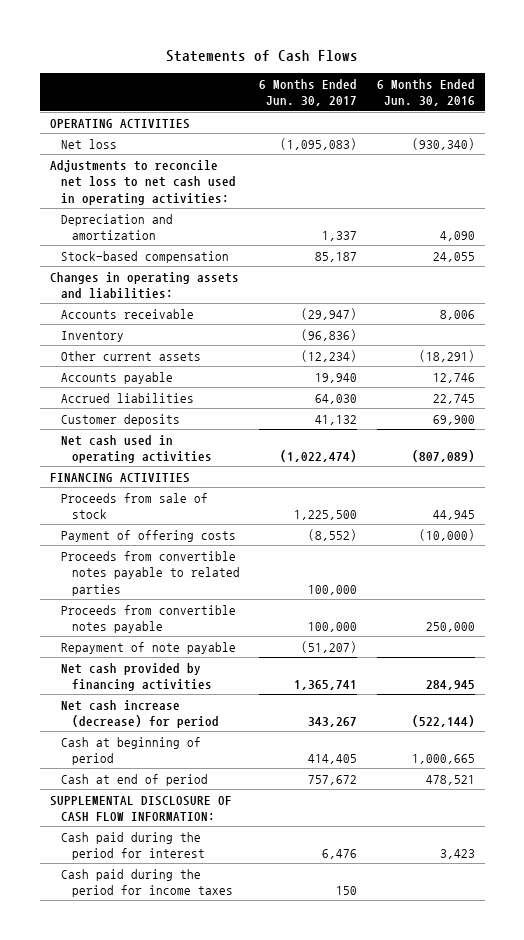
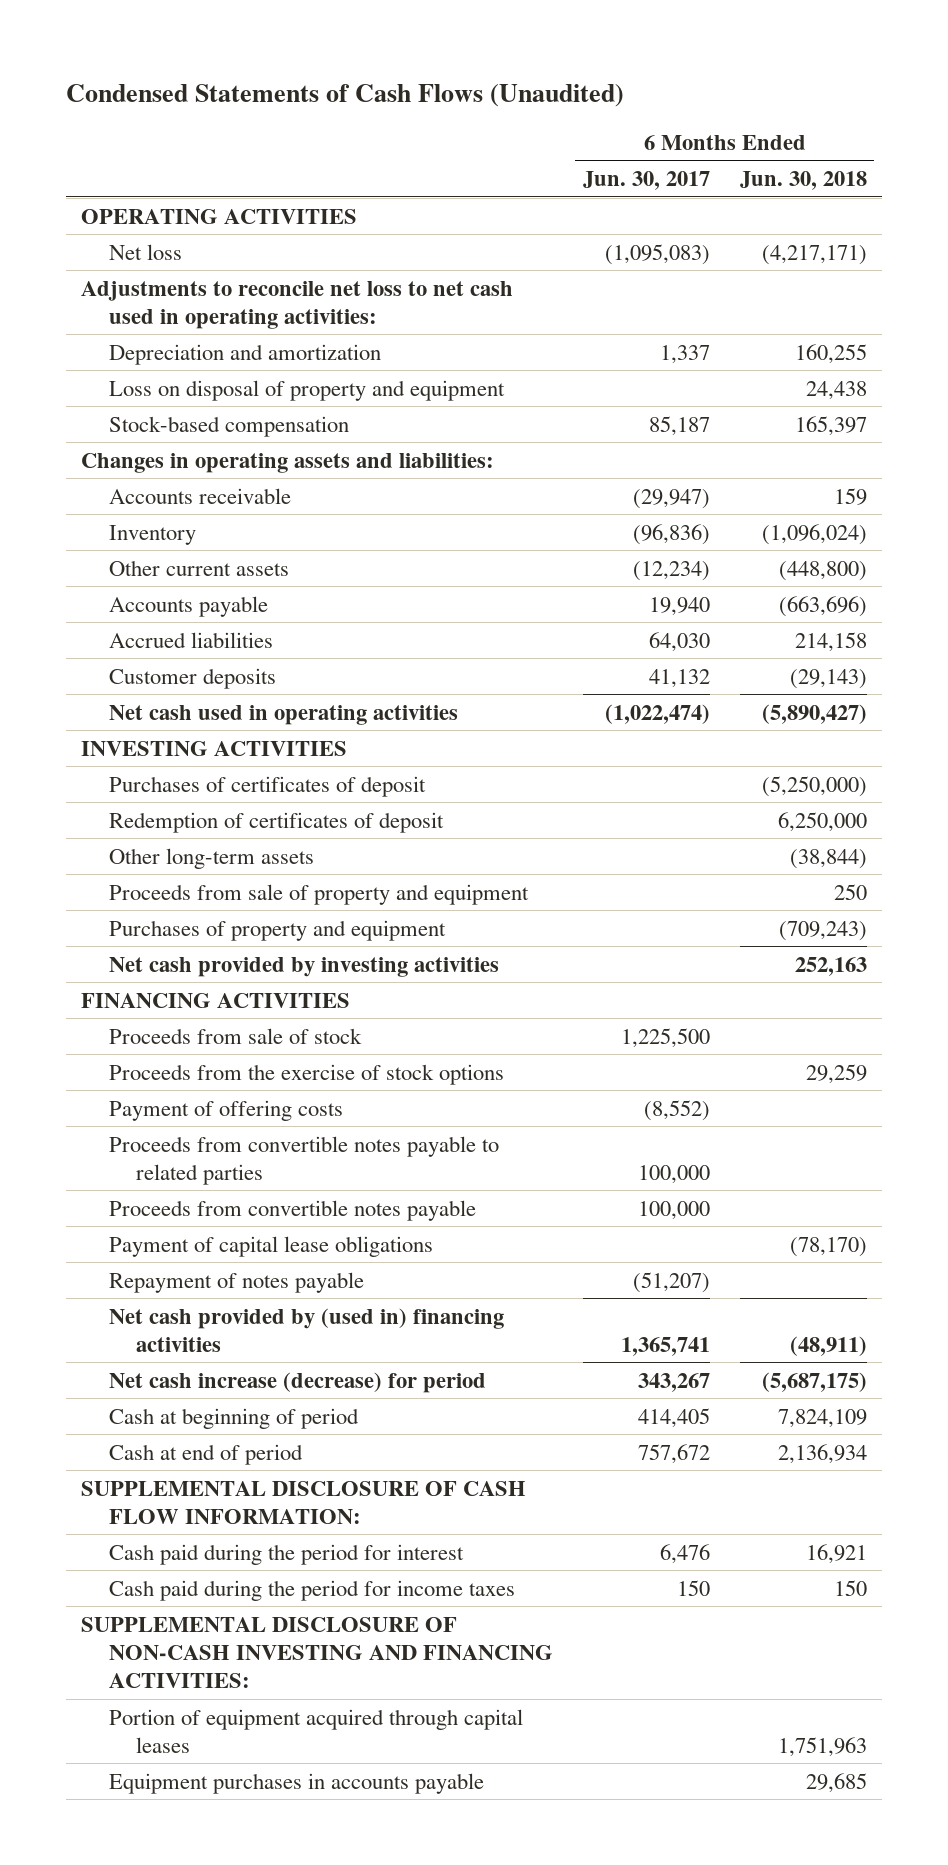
[166,50,359,63] Statements of Cash Flows -> [66,83,625,107] Condensed Statements of Cash Flows (Unaudited)
[376,78,475,107] 6 Months Ended Jun. 30, 2016 -> none
none -> [739,171,867,191] Jun. 30, 2018
none -> [108,379,505,401] Loss on disposal of property and equipment
none -> [81,740,348,756] INVESTING ACTIVITIES
none -> [108,775,426,797] Purchases of certificates of deposit
none -> [108,811,444,833] Redemption of certificates of deposit
none -> [108,847,314,869] Other long-term assets
none -> [108,883,529,905] Proceeds from sale of property and equipment
none -> [108,919,446,941] Purchases of property and equipment
none -> [108,956,499,977] Net cash provided by investing activities
none -> [108,1063,504,1085] Proceeds from the exercise of stock options
none -> [108,1235,433,1257] Payment of capital lease obligations
[60,641,236,654] Repayment of note payable -> [108,1271,364,1293] Repayment of notes payable
[60,662,213,692] Net cash provided by financing activities -> [108,1307,504,1352] Net cash provided by (used in) financing activities
none -> [81,1616,553,1688] SUPPLEMENTAL DISCLOSURE OF NON-CASH INVESTING AND FINANCING ACTIVITIES:
none -> [108,1708,523,1753] Portion of equipment acquired through capital leases
none -> [108,1772,484,1794] Equipment purchases in accounts payable

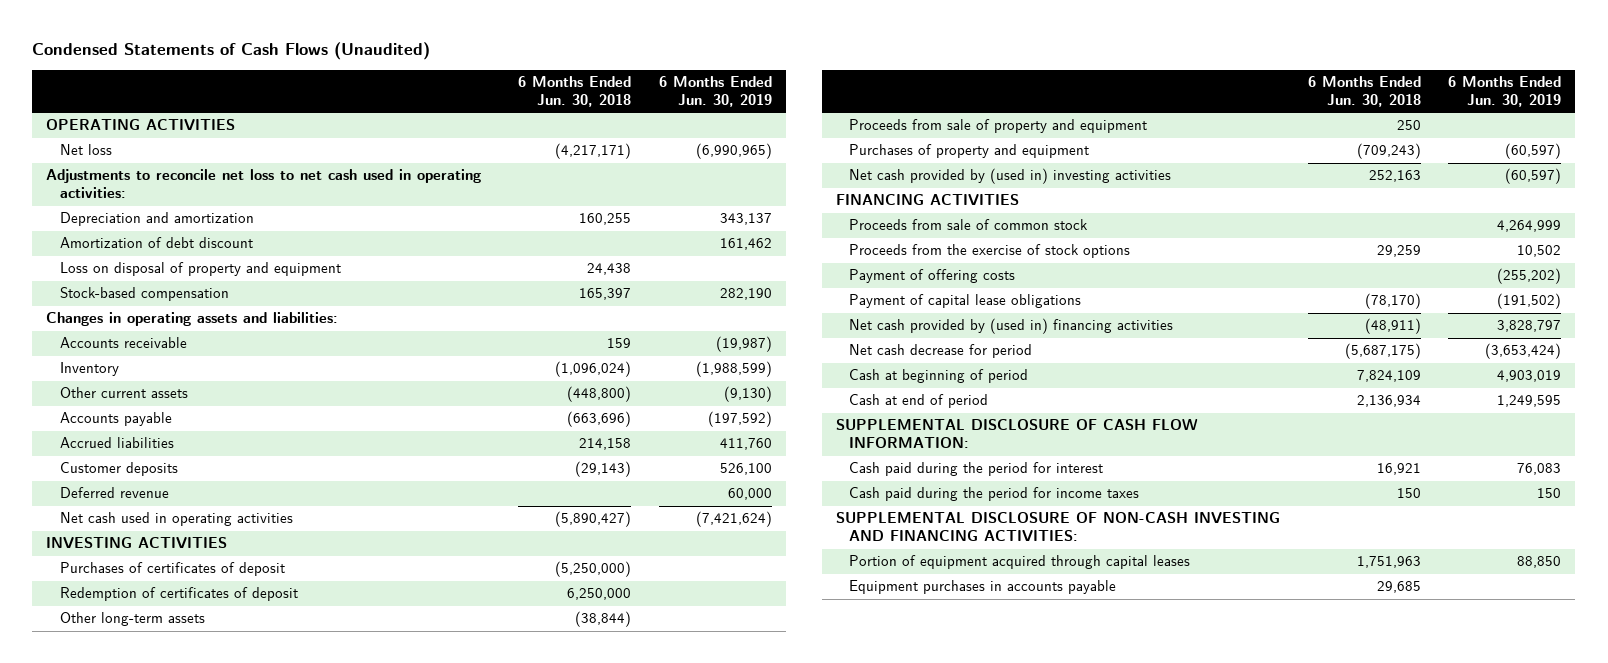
[582,171,710,191] Jun. 30, 2017 -> none
none -> [658,76,772,108] 6 Months Ended Jun. 30, 2019
none -> [59,237,253,249] Amortization of debt discount
none -> [59,487,169,499] Deferred revenue
[108,956,499,977] Net cash provided by investing activities -> [849,168,1172,185] Net cash provided by (used in) investing activities
[108,1027,362,1044] Proceeds from sale of stock -> [849,219,1089,231] Proceeds from sale of common stock
[108,1135,499,1185] Proceeds from convertible notes payable to related parties -> none
[108,1199,476,1221] Proceeds from convertible notes payable -> none
[108,1271,364,1293] Repayment of notes payable -> none
[108,1371,486,1393] Net cash increase (decrease) for period -> [849,344,1033,359] Net cash decrease for period

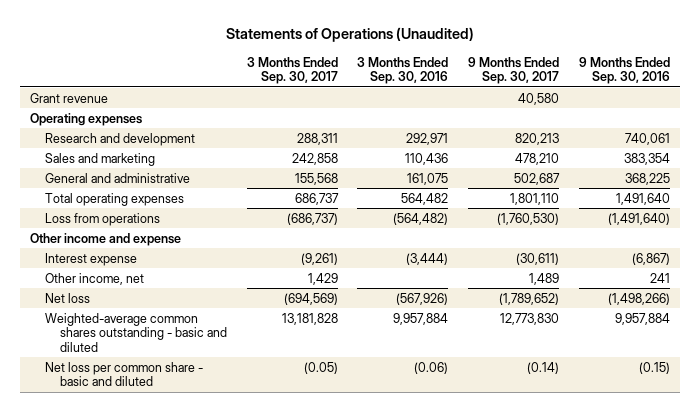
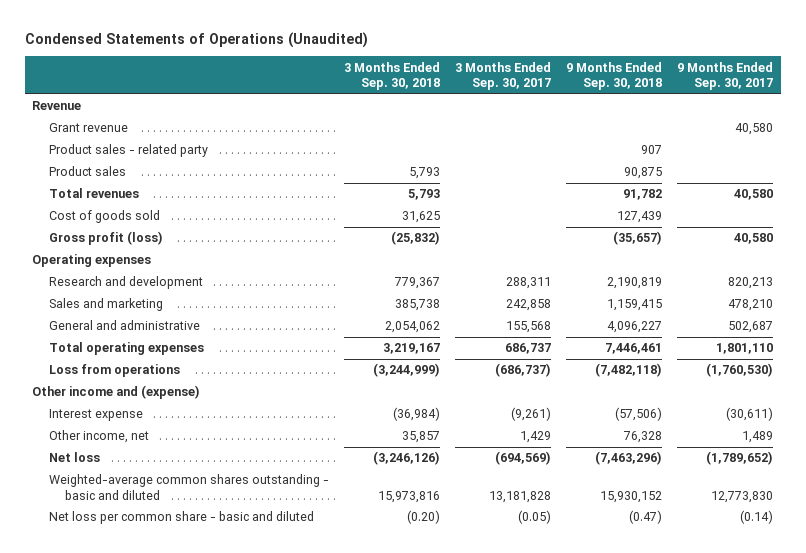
[225,27,474,43] Statements of Operations (Unaudited) -> [24,31,368,48] Condensed Statements of Operations (Unaudited)
[357,56,449,85] 3 Months Ended Sep. 30, 2016 -> none
[579,56,671,85] 9 Months Ended Sep. 30, 2016 -> none
none -> [343,61,440,90] 3 Months Ended Sep. 30, 2018
none -> [566,61,663,90] 9 Months Ended Sep. 30, 2018
none -> [32,101,82,111] Revenue
none -> [48,144,208,158] Product sales - related party
none -> [48,166,126,177] Product sales
none -> [48,188,139,199] Total revenues
none -> [48,210,160,224] Cost of goods sold
none -> [48,231,163,246] Gross profit (loss)
[29,232,181,246] Other income and expense -> [32,385,201,400] Other income and (expense)

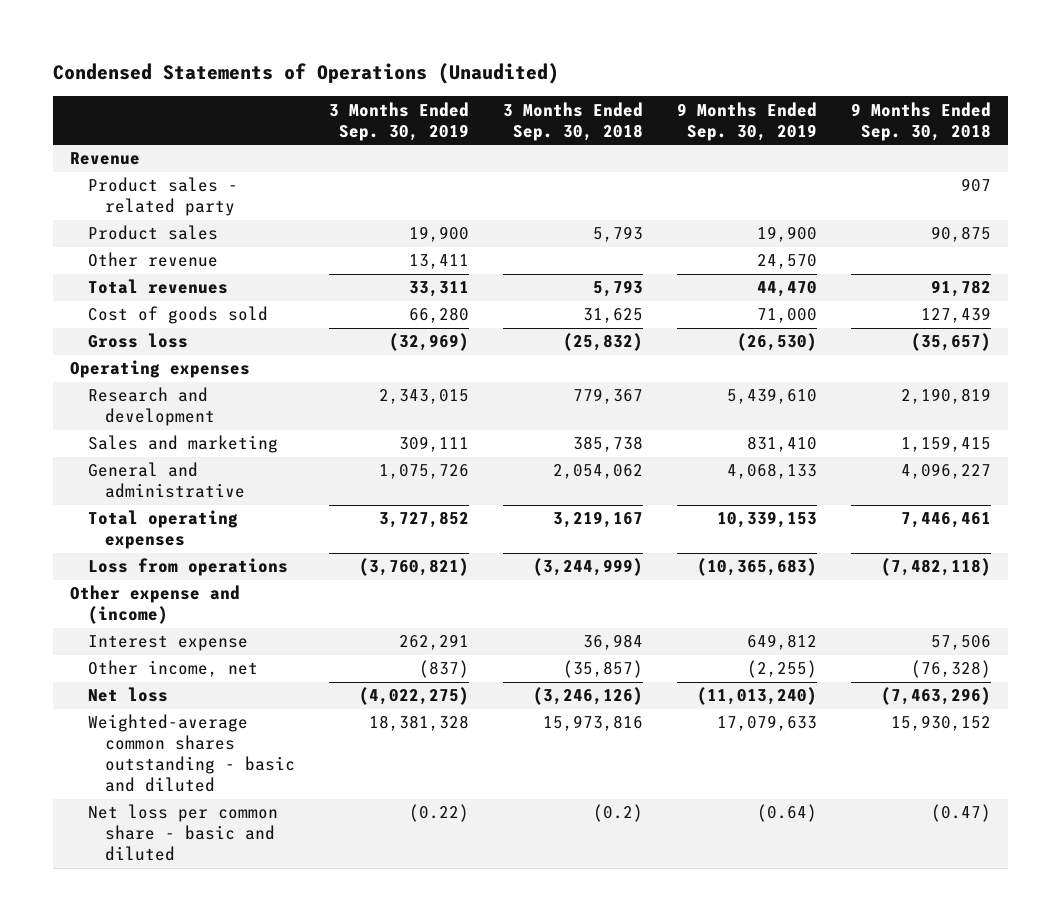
[454,61,551,90] 3 Months Ended Sep. 30, 2017 -> none
[677,61,774,90] 9 Months Ended Sep. 30, 2017 -> none
none -> [329,101,470,141] 3 Months Ended Sep. 30, 2019
none -> [677,101,818,141] 9 Months Ended Sep. 30, 2019
[48,123,128,133] Grant revenue -> none
none -> [87,252,218,268] Other revenue
[48,231,163,246] Gross profit (loss) -> [87,333,188,349] Gross loss
[32,385,201,400] Other income and (expense) -> [70,585,241,625] Other expense and (income)
[392,407,440,422] (36,984) -> [583,634,644,651] 36,984
[615,407,663,422] (57,506) -> [931,635,992,651] 57,506
[401,431,440,444] 35,857 -> [563,660,644,679] (35,857)
[623,431,663,444] 76,328 -> [911,660,992,679] (76,328)
[406,510,440,525] (0.20) -> [593,804,644,823] (0.2)

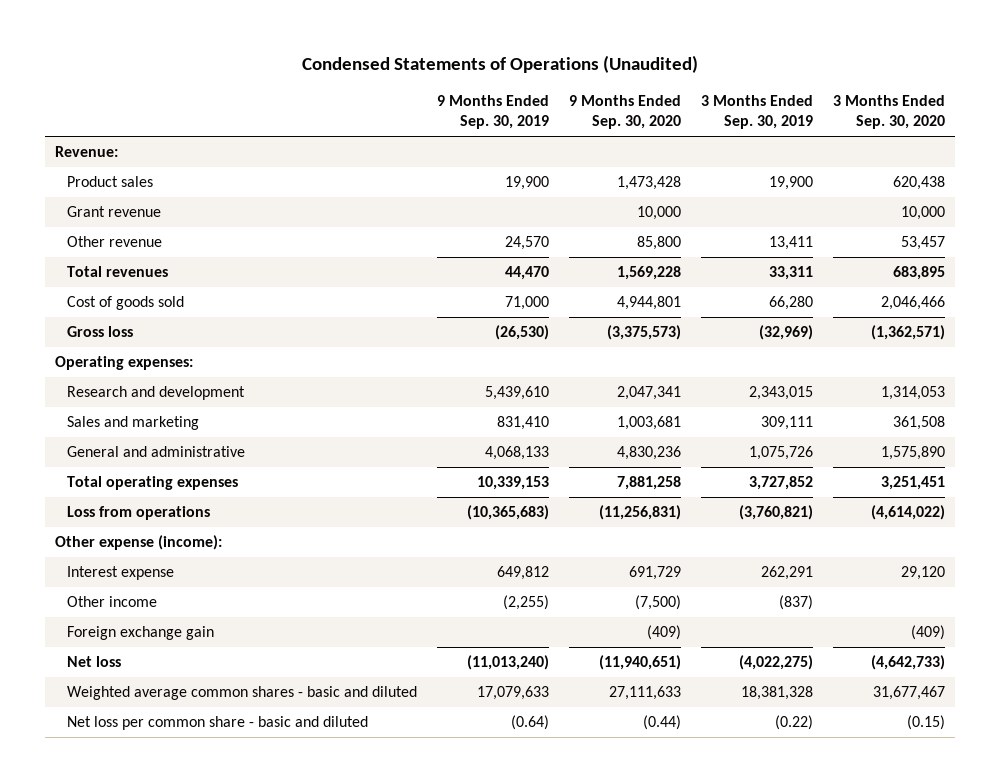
[503,101,644,141] 3 Months Ended Sep. 30, 2018 -> none
[851,101,992,141] 9 Months Ended Sep. 30, 2018 -> none
none -> [569,95,682,130] 9 Months Ended Sep. 30, 2020
none -> [833,95,946,130] 3 Months Ended Sep. 30, 2020
[87,177,238,217] Product sales - related party -> none
[70,152,141,166] Revenue -> [55,146,119,158] Revenue:
none -> [67,206,162,218] Grant revenue
[70,360,251,379] Operating expenses -> [55,356,194,371] Operating expenses:
[70,585,241,625] Other expense and (income) -> [55,535,223,551] Other expense (income):
[87,660,258,678] Other income, net -> [67,596,158,608] Other income
none -> [67,626,215,641] Foreign exchange gain
[87,714,296,793] Weighted-average common shares outstanding - basic and diluted -> [67,686,418,701] Weighted average common shares - basic and diluted

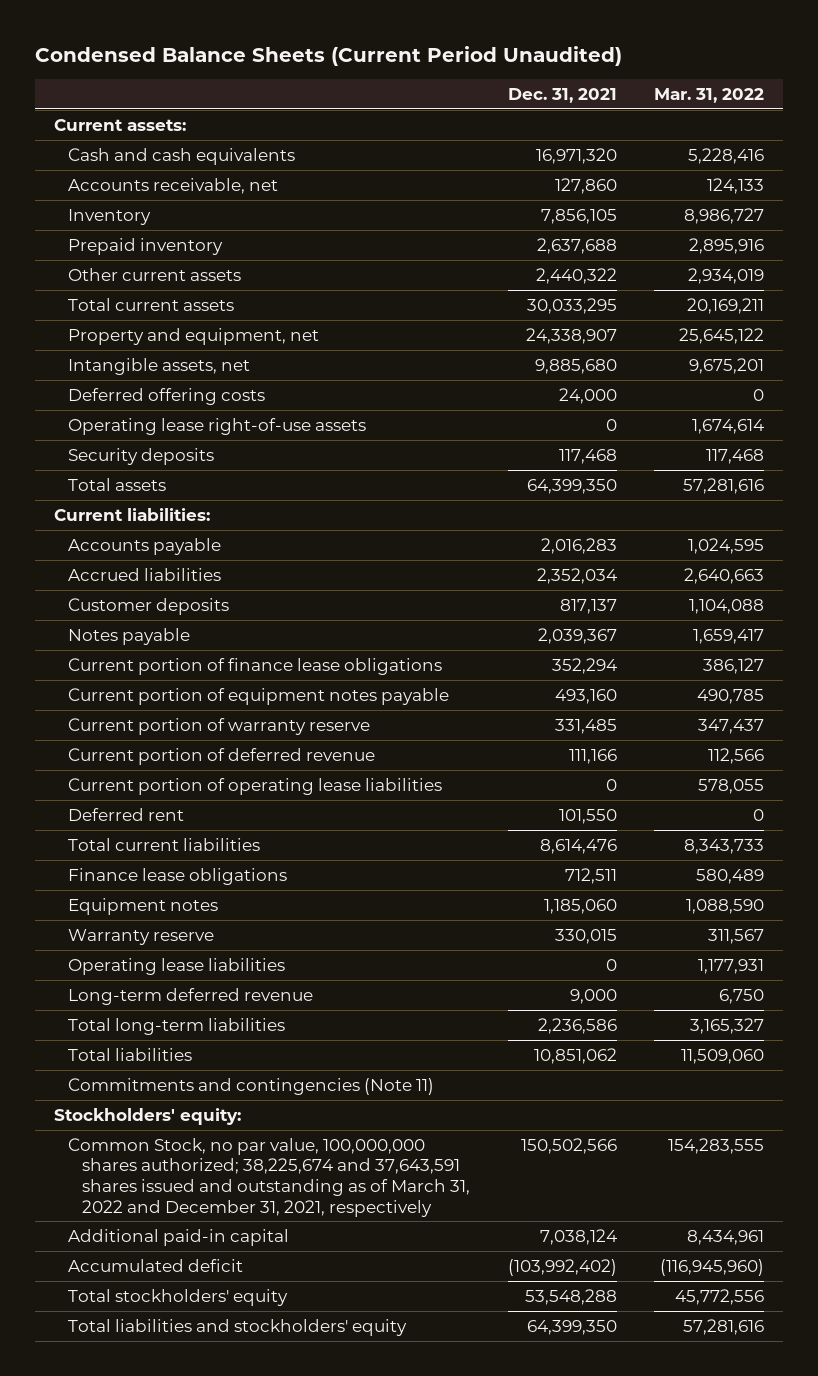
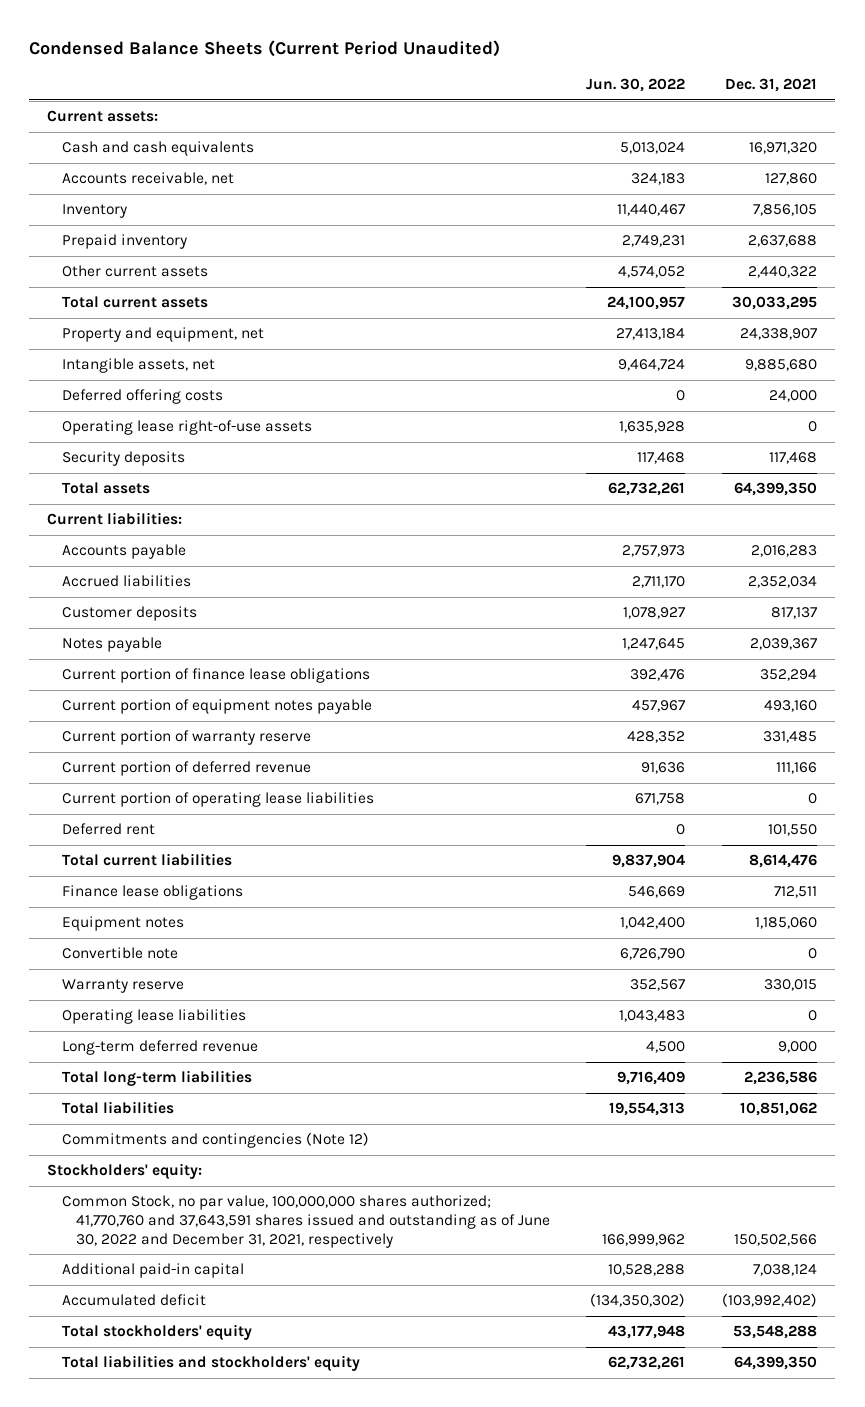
[653,88,764,104] Mar. 31, 2022 -> none
none -> [586,78,686,93] Jun. 30, 2022
none -> [61,947,178,960] Convertible note
[68,1077,435,1095] Commitments and contingencies (Note 11) -> [61,1132,369,1149] Commitments and contingencies (Note 12)
[68,1137,471,1217] Common Stock, no par value, 100,000,000 shares authorized; 38,225,674 and 37,643,591 shares issued and outstanding as of March 31, 2022 and December 31, 2021, respectively -> [61,1195,550,1248] Common Stock, no par value, 100,000,000 shares authorized; 41,770,760 and 37,643,591 shares issued and outstanding as of June 30, 2022 and December 31, 2021, respectively

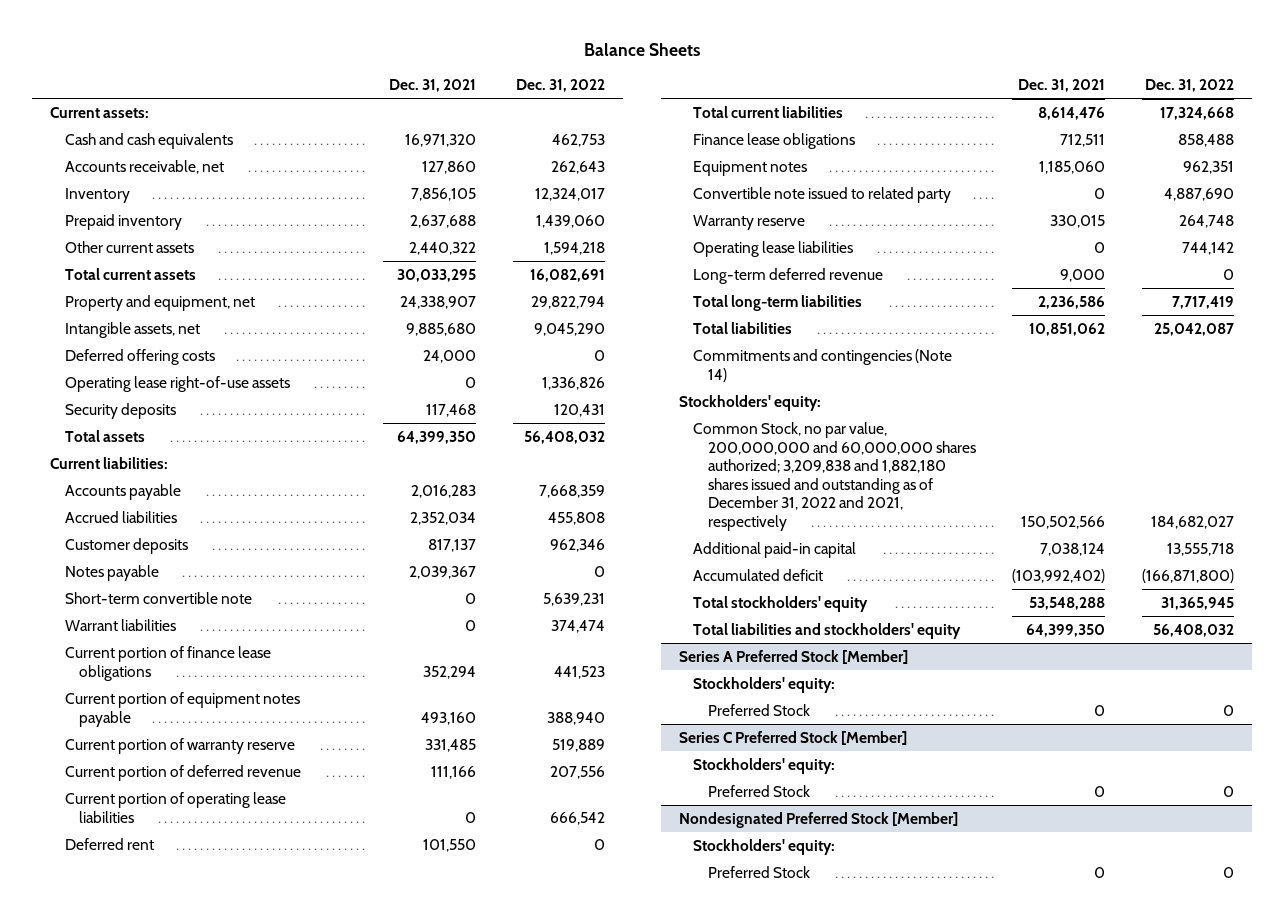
[29,39,501,57] Condensed Balance Sheets (Current Period Unaudited) -> [584,42,701,56] Balance Sheets
[586,78,686,93] Jun. 30, 2022 -> none
none -> [515,79,605,93] Dec. 31, 2022
none -> [64,591,252,604] Short-term convertible note
none -> [64,618,176,631] Warrant liabilities
[61,947,178,960] Convertible note -> [693,186,952,203] Convertible note issued to related party
[61,1132,369,1149] Commitments and contingencies (Note 12) -> [693,348,953,382] Commitments and contingencies (Note 14)
[61,1195,550,1248] Common Stock, no par value, 100,000,000 shares authorized; 41,770,760 and 37,643,591 shares issued and outstanding as of June 30, 2022 and December 31, 2021, respectively -> [693,421,976,531] Common Stock, no par value, 200,000,000 and 60,000,000 shares authorized; 3,209,838 and 1,882,180 shares issued and outstanding as of December 31, 2022 and 2021, respectively
none -> [679,649,909,664] Series A Preferred Stock [Member]
none -> [693,676,836,693] Stockholders' equity:
none -> [707,703,810,716] Preferred Stock
none -> [679,730,908,745] Series C Preferred Stock [Member]
none -> [693,757,836,774] Stockholders' equity:
none -> [707,784,810,797] Preferred Stock
none -> [679,811,959,828] Nondesignated Preferred Stock [Member]
none -> [693,838,836,855] Stockholders' equity:
none -> [707,865,810,878] Preferred Stock

